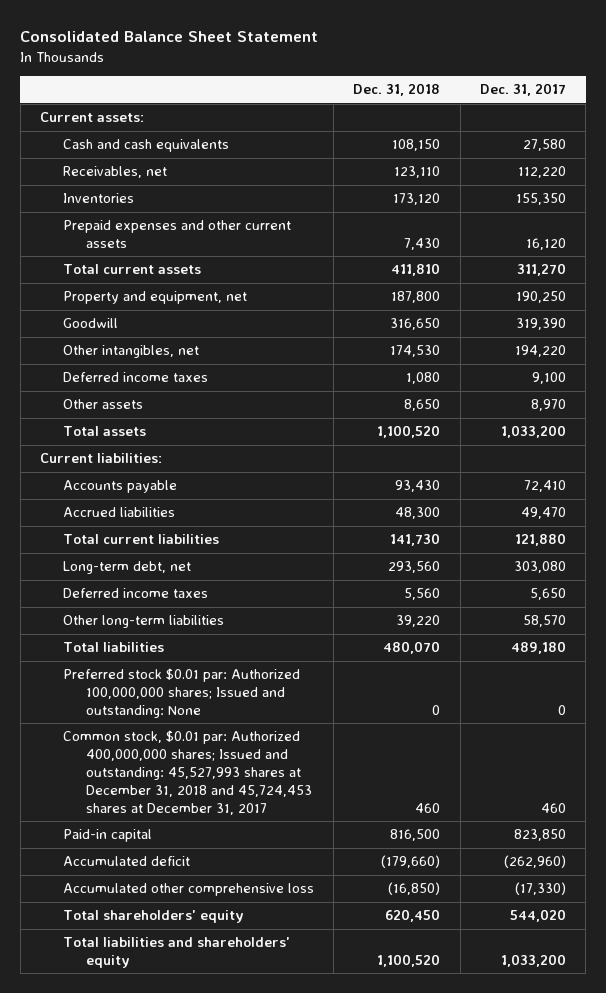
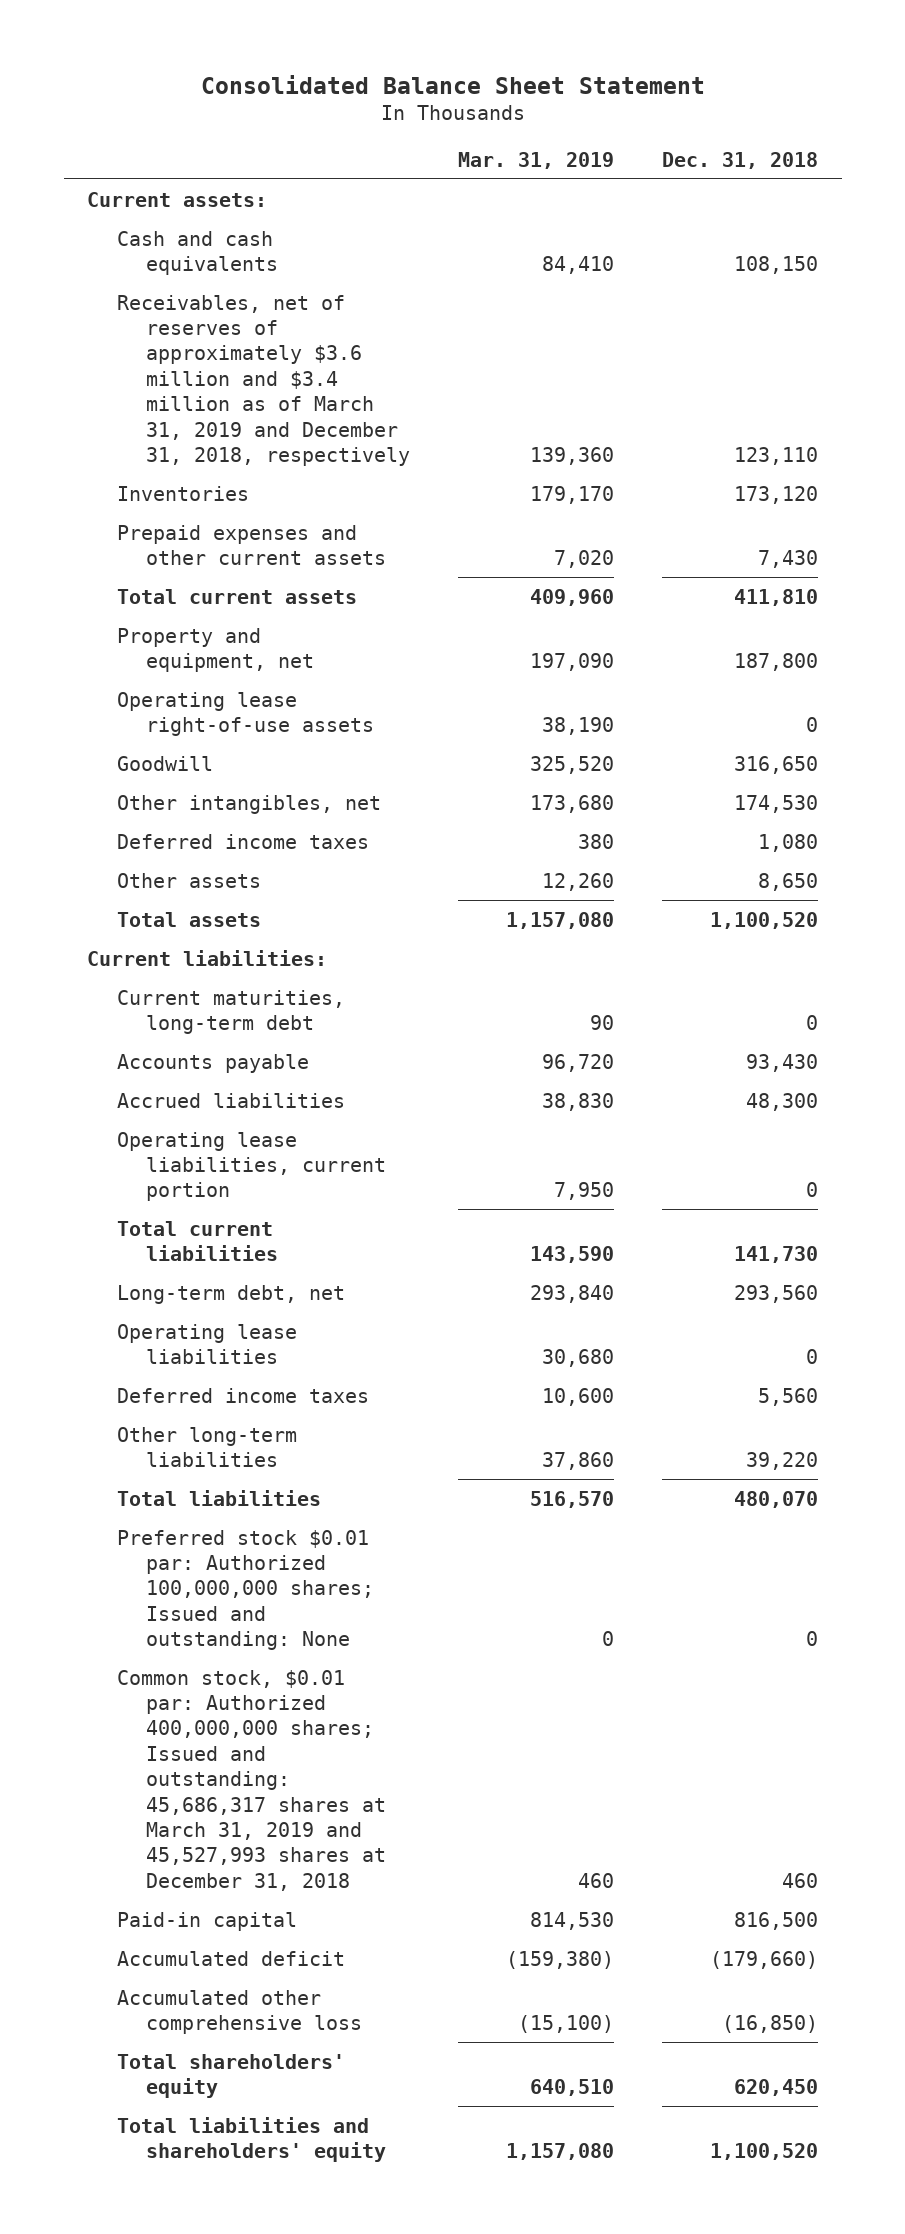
[480,83,567,97] Dec. 31, 2017 -> none
none -> [458,151,615,169] Mar. 31, 2019
[62,166,167,179] Receivables, net -> [116,294,411,466] Receivables, net of reserves of approximately $3.6 million and $3.4 million as of March 31, 2019 and December 31, 2018, respectively
none -> [116,691,375,736] Operating lease right-of-use assets
none -> [116,989,345,1034] Current maturities, long-term debt
none -> [116,1131,387,1202] Operating lease liabilities, current portion
none -> [116,1323,297,1364] Operating lease liabilities
[62,730,312,815] Common stock, $0.01 par: Authorized 400,000,000 shares; Issued and outstanding: 45,527,993 shares at December 31, 2018 and 45,724,453 shares at December 31, 2017 -> [116,1669,387,1891] Common stock, $0.01 par: Authorized 400,000,000 shares; Issued and outstanding: 45,686,317 shares at March 31, 2019 and 45,527,993 shares at December 31, 2018

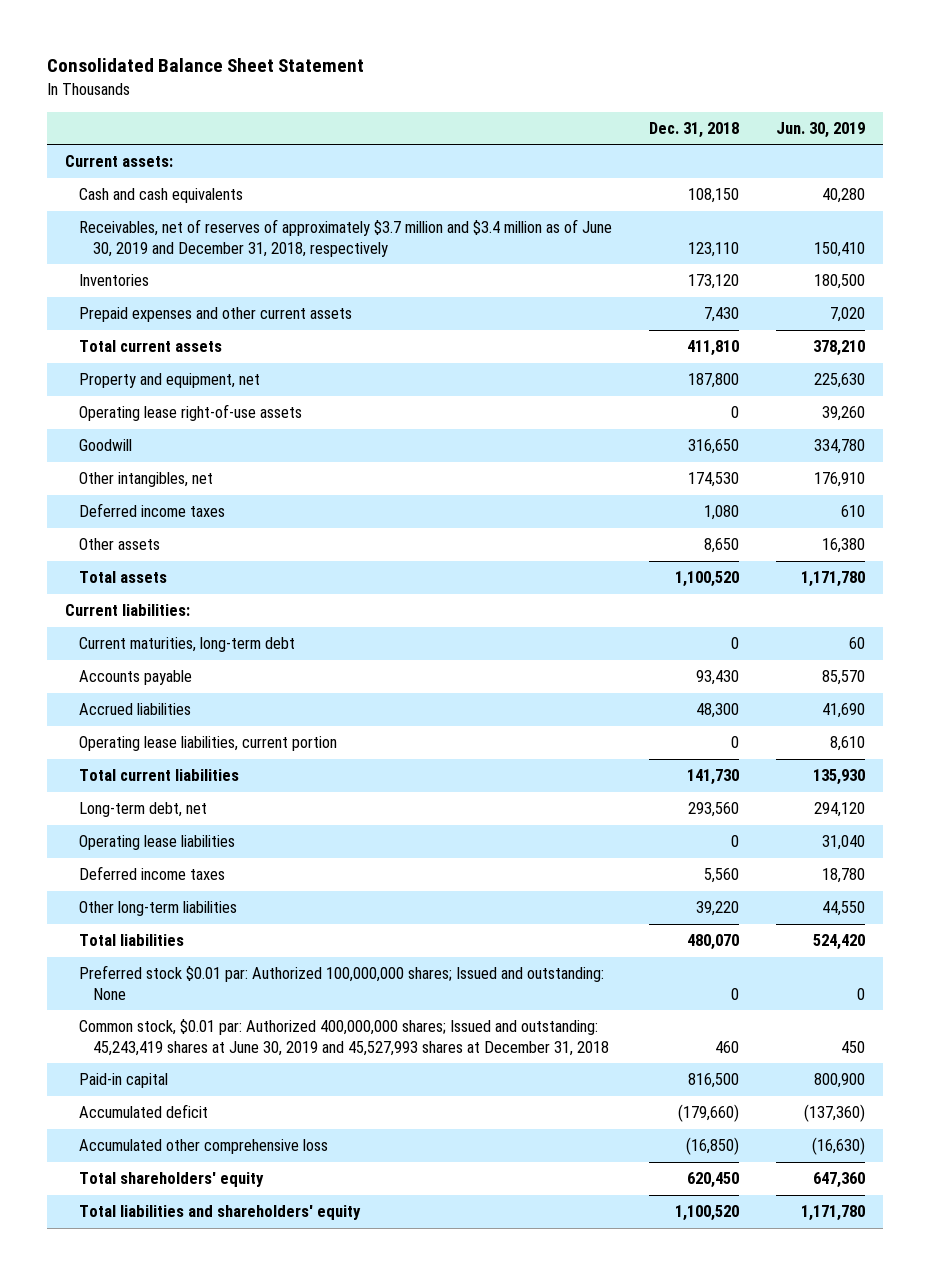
[458,151,615,169] Mar. 31, 2019 -> none
none -> [775,121,865,138] Jun. 30, 2019
[116,294,411,466] Receivables, net of reserves of approximately $3.6 million and $3.4 million as of March 31, 2019 and December 31, 2018, respectively -> [79,219,613,257] Receivables, net of reserves of approximately $3.7 million and $3.4 million as of June 30, 2019 and December 31, 2018, respectively
[116,1669,387,1891] Common stock, $0.01 par: Authorized 400,000,000 shares; Issued and outstanding: 45,686,317 shares at March 31, 2019 and 45,527,993 shares at December 31, 2018 -> [79,1019,610,1056] Common stock, $0.01 par: Authorized 400,000,000 shares; Issued and outstanding: 45,243,419 shares at June 30, 2019 and 45,527,993 shares at December 31, 2018

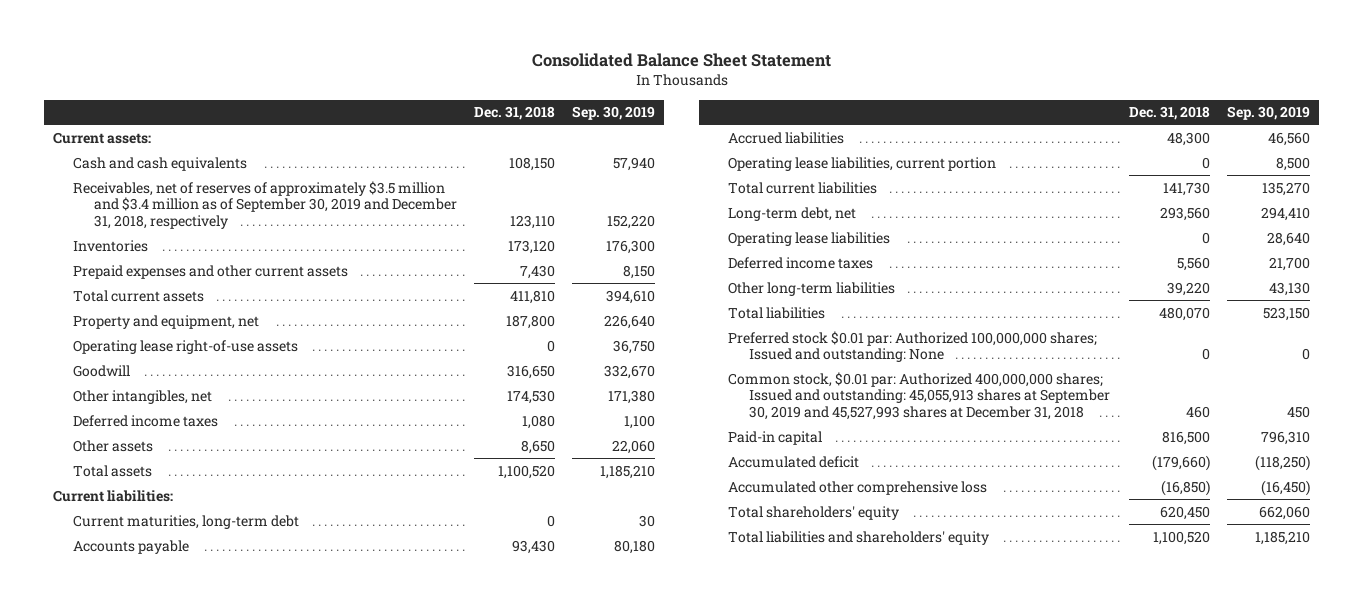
[775,121,865,138] Jun. 30, 2019 -> none
none -> [572,106,656,121] Sep. 30, 2019
[79,219,613,257] Receivables, net of reserves of approximately $3.7 million and $3.4 million as of June 30, 2019 and December 31, 2018, respectively -> [73,180,457,229] Receivables, net of reserves of approximately $3.5 million and $3.4 million as of September 30, 2019 and December 31, 2018, respectively
[79,1019,610,1056] Common stock, $0.01 par: Authorized 400,000,000 shares; Issued and outstanding: 45,243,419 shares at June 30, 2019 and 45,527,993 shares at December 31, 2018 -> [728,371,1110,420] Common stock, $0.01 par: Authorized 400,000,000 shares; Issued and outstanding: 45,055,913 shares at September 30, 2019 and 45,527,993 shares at December 31, 2018

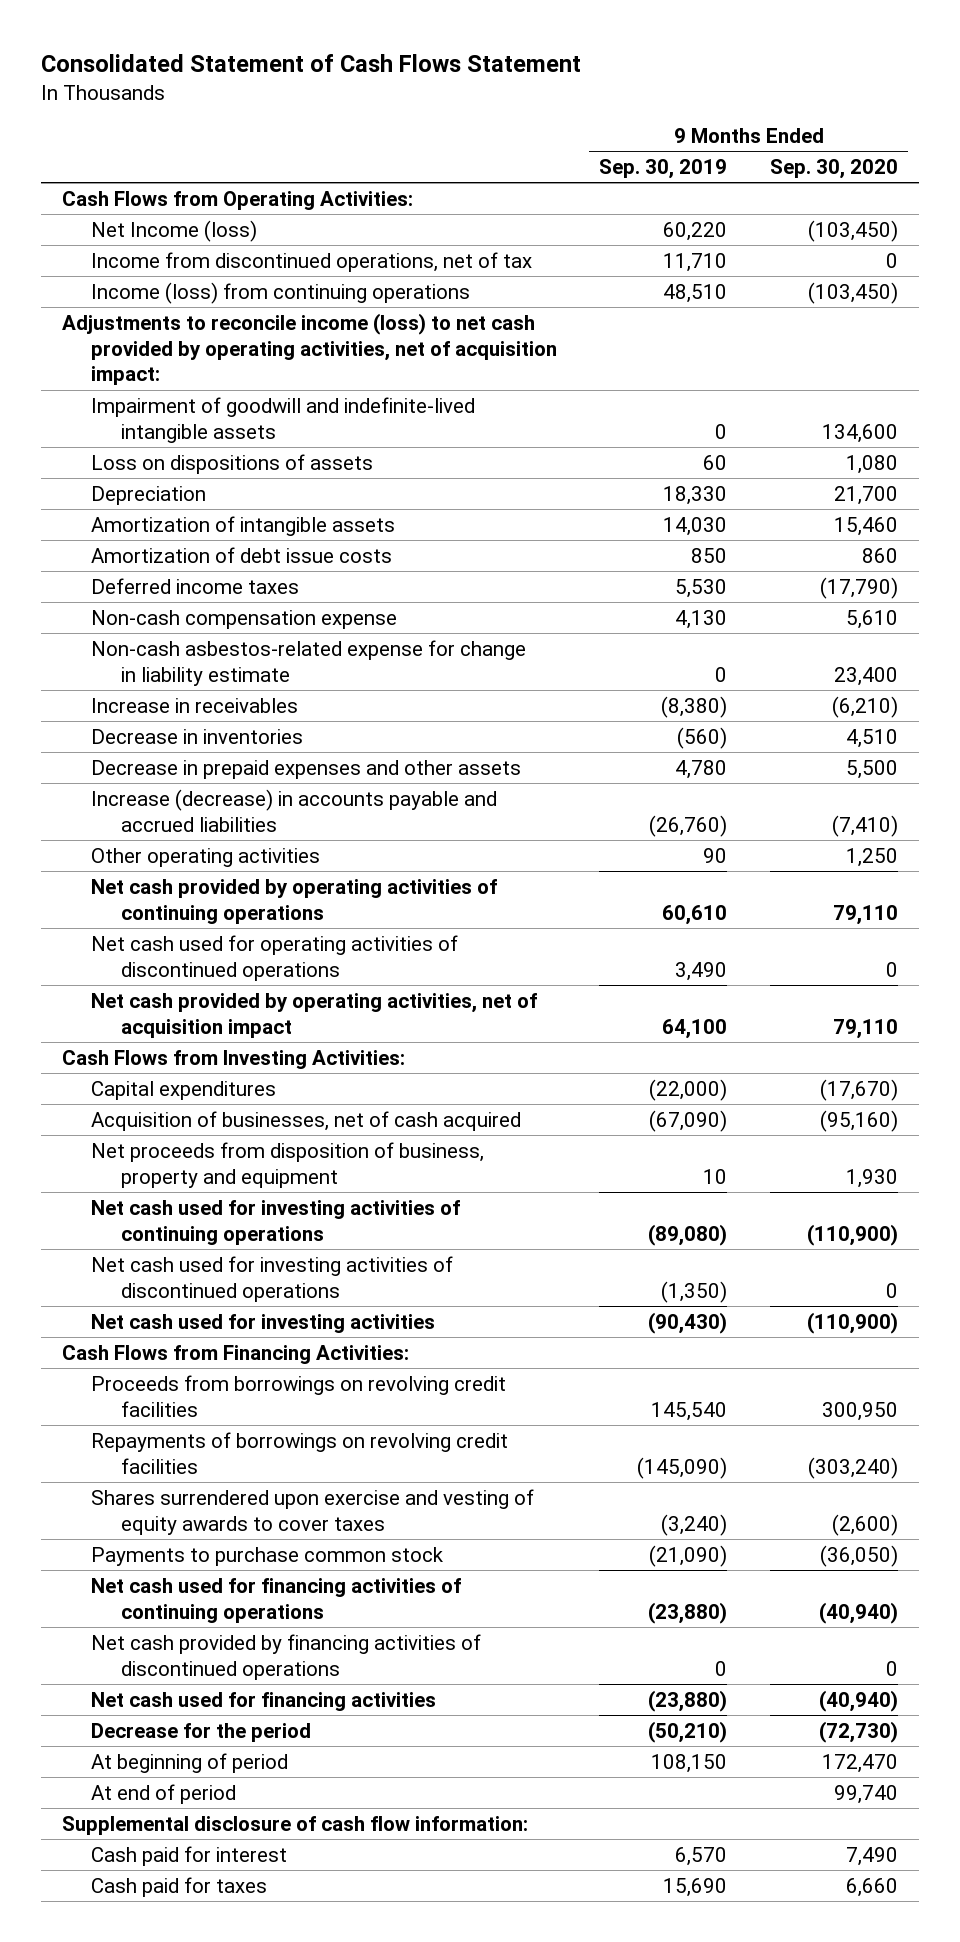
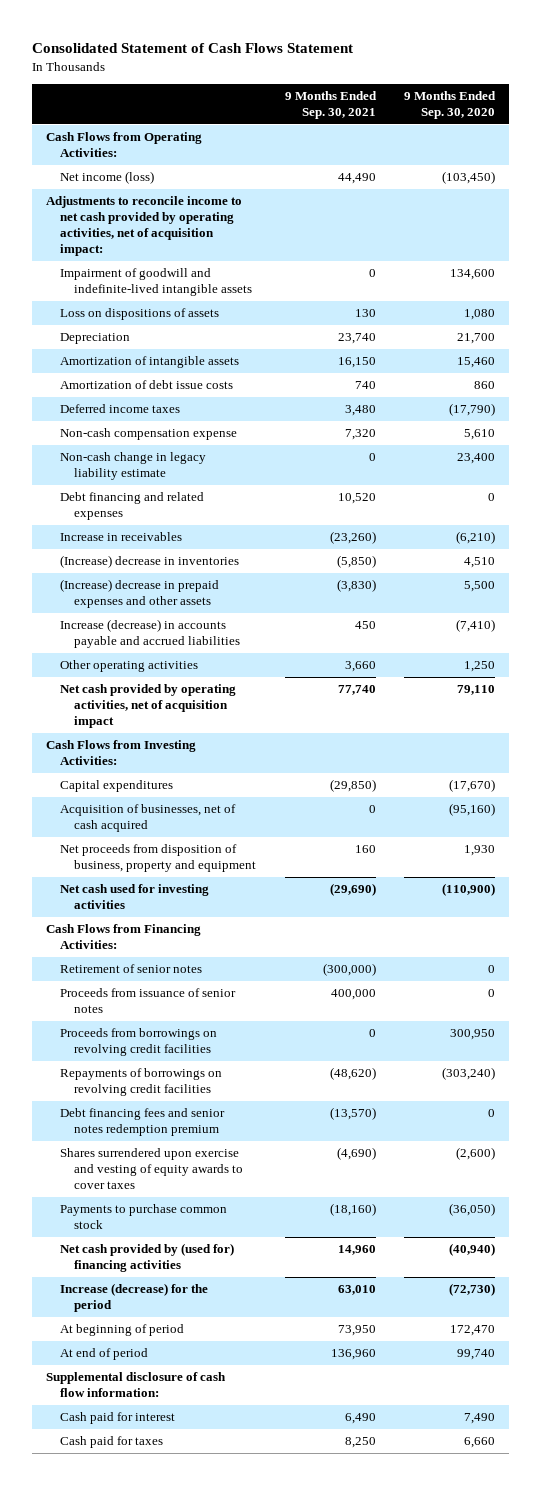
[599,158,728,179] Sep. 30, 2019 -> none
none -> [284,91,377,120] 9 Months Ended Sep. 30, 2021
[91,251,533,272] Income from discontinued operations, net of tax -> none
[91,281,471,304] Income (loss) from continuing operations -> none
[91,219,258,242] Net Income (loss) -> [60,171,155,185] Net income (loss)
[61,312,558,386] Adjustments to reconcile income (loss) to net cash provided by operating activities, net of acquisition impact: -> [46,196,243,256] Adjustments to reconcile income to net cash provided by operating activities, net of acquisition impact:
[91,639,527,686] Non-cash asbestos-related expense for change in liability estimate -> [60,452,207,481] Non-cash change in legacy liability estimate
none -> [60,492,205,521] Debt financing and related expenses
[91,728,304,744] Decrease in inventories -> [60,555,240,569] (Increase) decrease in inventories
[91,759,522,779] Decrease in prepaid expenses and other assets -> [60,579,220,609] (Increase) decrease in prepaid expenses and other assets
[91,878,498,924] Net cash provided by operating activities of continuing operations -> none
[91,934,459,981] Net cash used for operating activities of discontinued operations -> none
[91,1199,461,1245] Net cash used for investing activities of continuing operations -> none
[91,1255,454,1302] Net cash used for investing activities of discontinued operations -> none
none -> [60,964,203,974] Retirement of senior notes
none -> [60,988,237,1014] Proceeds from issuance of senior notes
none -> [60,1108,226,1137] Debt financing fees and senior notes redemption premium
[91,1577,462,1623] Net cash used for financing activities of continuing operations -> none
[91,1633,482,1680] Net cash provided by financing activities of discontinued operations -> none
[91,1691,437,1711] Net cash used for financing activities -> [60,1243,235,1273] Net cash provided by (used for) financing activities
[91,1722,312,1742] Decrease for the period -> [60,1283,209,1313] Increase (decrease) for the period

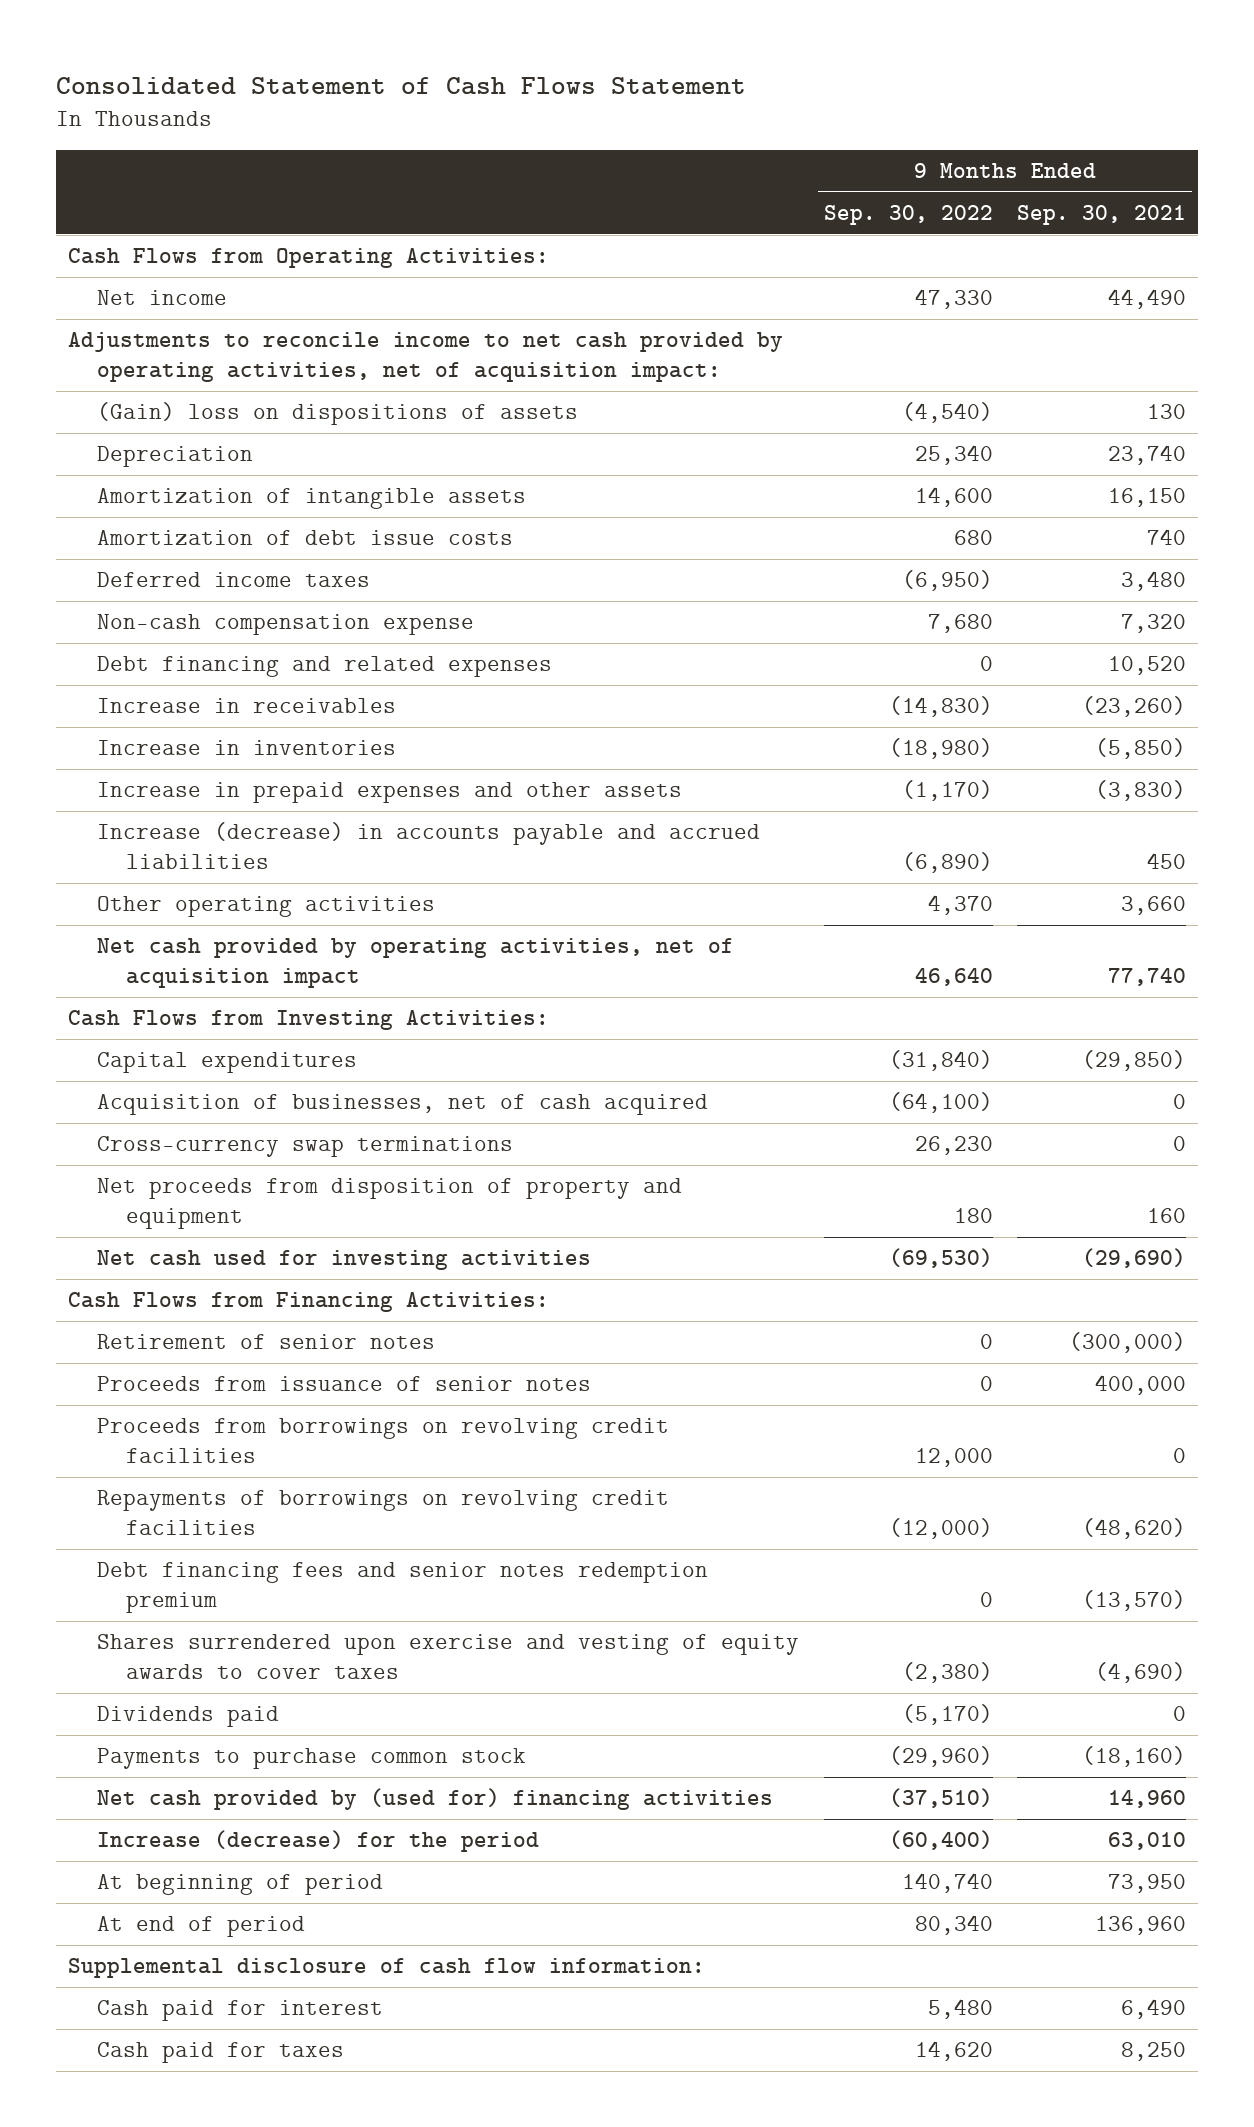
[403,91,496,120] 9 Months Ended Sep. 30, 2020 -> none
none -> [823,205,993,226] Sep. 30, 2022
[60,171,155,185] Net income (loss) -> [97,290,228,306] Net income
[60,268,253,297] Impairment of goodwill and indefinite-lived intangible assets -> none
[60,308,220,321] Loss on dispositions of assets -> [97,402,579,426] (Gain) loss on dispositions of assets
[60,452,207,481] Non-cash change in legacy liability estimate -> none
[60,555,240,569] (Increase) decrease in inventories -> [97,740,397,756] Increase in inventories
[60,579,220,609] (Increase) decrease in prepaid expenses and other assets -> [97,782,683,804] Increase in prepaid expenses and other assets
none -> [97,1136,514,1158] Cross-currency swap terminations
[60,844,257,873] Net proceeds from disposition of business, property and equipment -> [97,1178,683,1230] Net proceeds from disposition of property and equipment
none -> [97,1706,280,1728] Dividends paid

